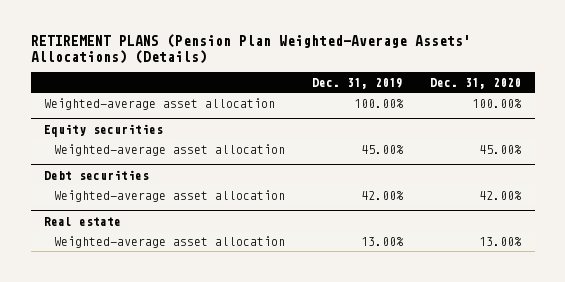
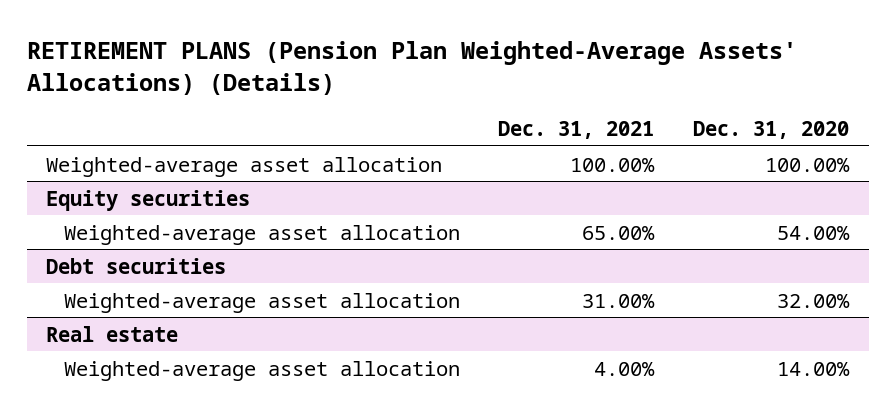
[312,78,404,90] Dec. 31, 2019 -> none
none -> [498,121,655,140] Dec. 31, 2021
[479,144,523,154] 45.00% -> [777,225,851,240] 54.00%
[479,190,523,200] 42.00% -> [777,293,851,308] 32.00%
[479,236,523,246] 13.00% -> [777,361,851,376] 14.00%

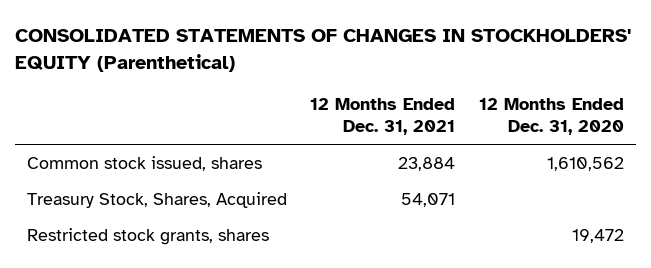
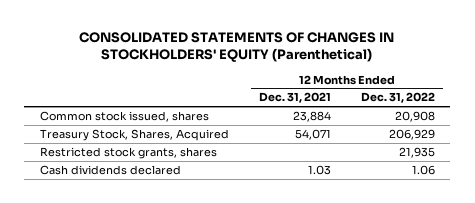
[478,98,624,136] 12 Months Ended Dec. 31, 2020 -> none
none -> [361,92,436,104] Dec. 31, 2022
none -> [39,164,181,175] Cash dividends declared

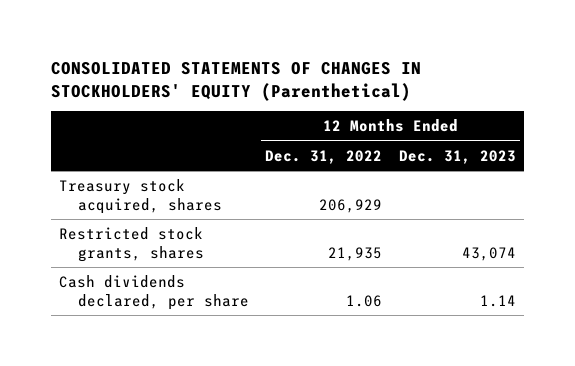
[258,92,331,104] Dec. 31, 2021 -> none
none -> [398,149,516,164] Dec. 31, 2023
[39,110,209,122] Common stock issued, shares -> none
[39,128,229,141] Treasury Stock, Shares, Acquired -> [58,178,223,214] Treasury stock acquired, shares
[39,164,181,175] Cash dividends declared -> [58,274,250,310] Cash dividends declared, per share

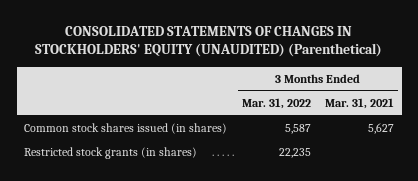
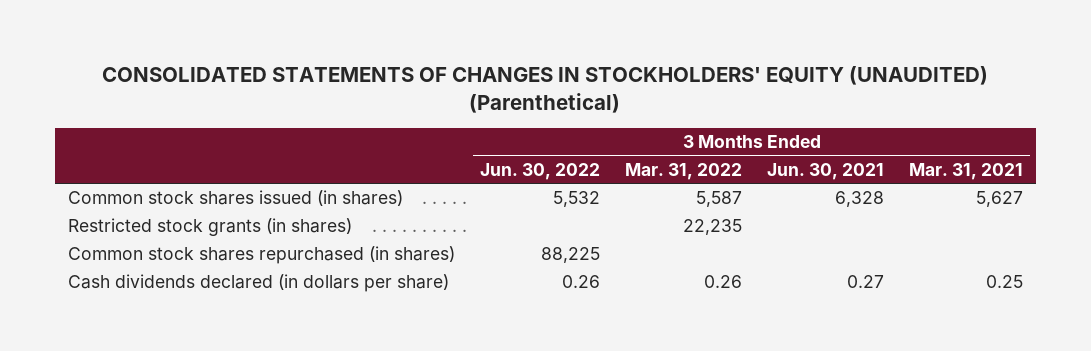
none -> [479,162,600,180] Jun. 30, 2022
none -> [767,162,885,180] Jun. 30, 2021
none -> [67,246,455,265] Common stock shares repurchased (in shares)
none -> [67,274,449,293] Cash dividends declared (in dollars per share)

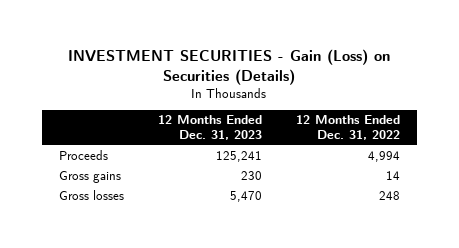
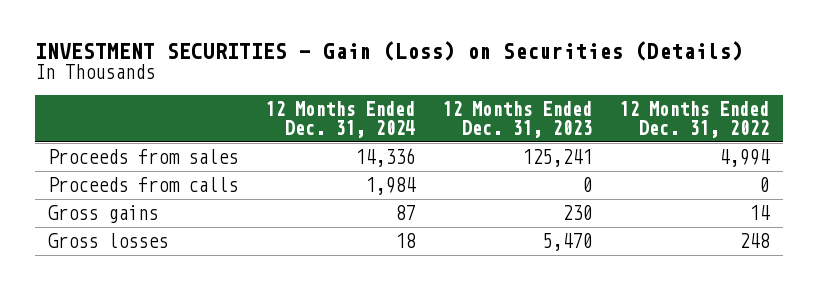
none -> [265,100,416,138] 12 Months Ended Dec. 31, 2024
[58,150,108,161] Proceeds -> [48,149,239,165] Proceeds from sales
none -> [48,177,239,193] Proceeds from calls

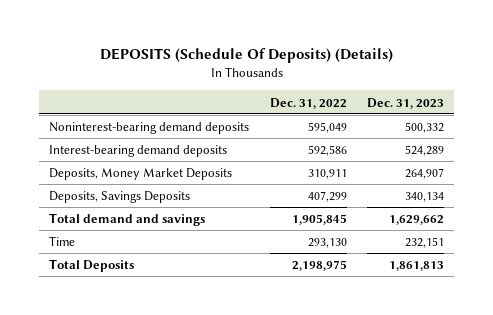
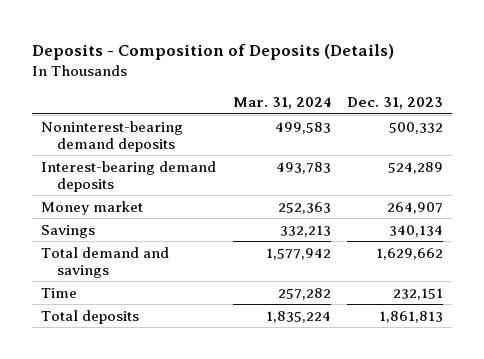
[99,48,393,64] DEPOSITS (Schedule Of Deposits) (Details) -> [32,43,395,60] Deposits - Composition of Deposits (Details)
[269,97,347,109] Dec. 31, 2022 -> none
none -> [232,97,331,110] Mar. 31, 2024
[49,168,233,181] Deposits, Money Market Deposits -> [40,200,143,215] Money market
[49,191,191,204] Deposits, Savings Deposits -> [40,224,95,238] Savings
[49,259,135,273] Total Deposits -> [40,309,139,324] Total deposits

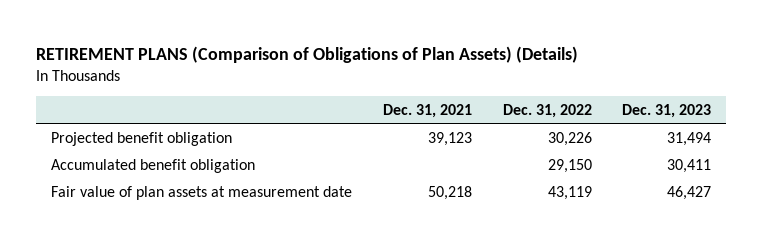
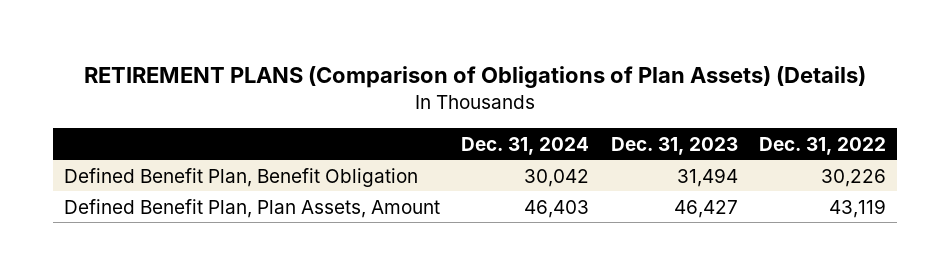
[382,103,472,118] Dec. 31, 2021 -> none
none -> [461,136,590,155] Dec. 31, 2024
[51,158,256,173] Accumulated benefit obligation -> none
[51,131,233,146] Projected benefit obligation -> [63,167,418,187] Defined Benefit Plan, Benefit Obligation
[51,185,353,200] Fair value of plan assets at measurement date -> [63,198,440,218] Defined Benefit Plan, Plan Assets, Amount

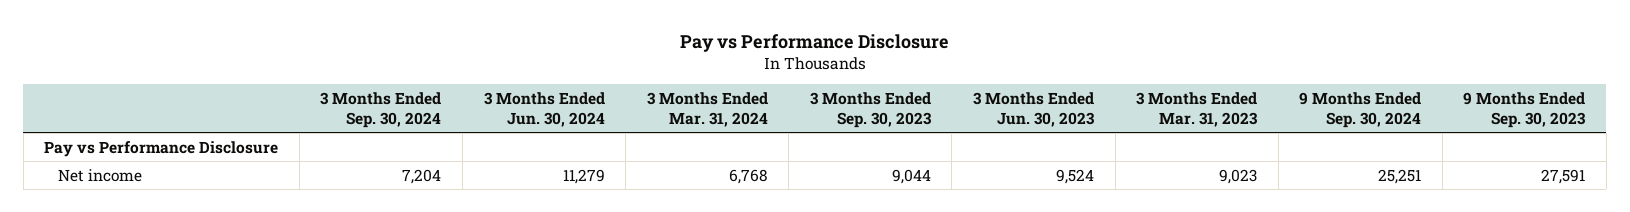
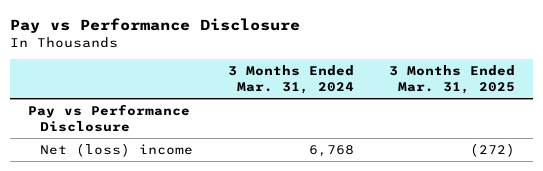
[320,92,442,128] 3 Months Ended Sep. 30, 2024 -> none
[483,92,605,127] 3 Months Ended Jun. 30, 2024 -> none
[809,92,932,128] 3 Months Ended Sep. 30, 2023 -> none
[972,92,1095,127] 3 Months Ended Jun. 30, 2023 -> none
[1136,92,1259,127] 3 Months Ended Mar. 31, 2023 -> none
[1299,92,1422,128] 9 Months Ended Sep. 30, 2024 -> none
[1463,92,1587,128] 9 Months Ended Sep. 30, 2023 -> none
none -> [389,65,516,94] 3 Months Ended Mar. 31, 2025
[57,168,142,182] Net income -> [39,143,193,158] Net (loss) income

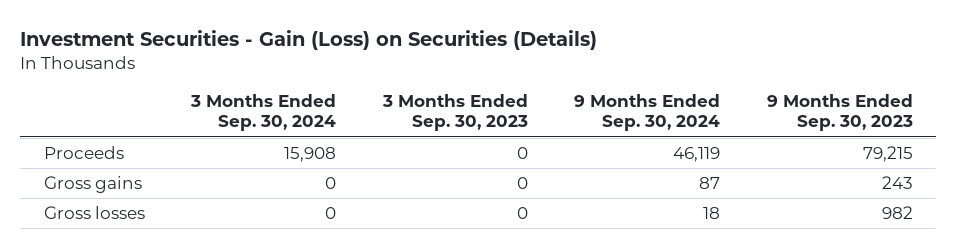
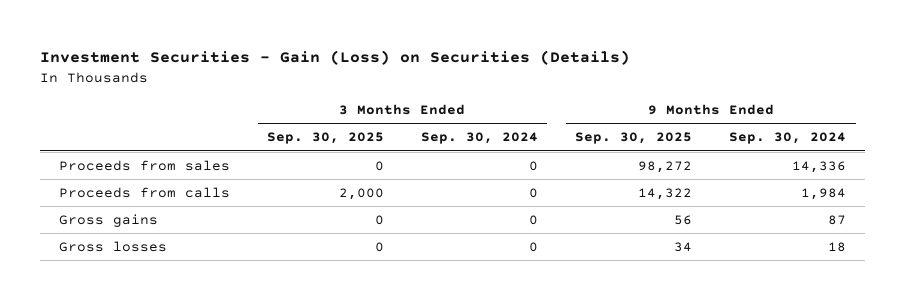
[381,94,528,132] 3 Months Ended Sep. 30, 2023 -> none
[766,94,913,132] 9 Months Ended Sep. 30, 2023 -> none
none -> [266,132,384,145] Sep. 30, 2025
none -> [575,132,693,145] Sep. 30, 2025
[43,146,124,160] Proceeds -> [58,159,230,171] Proceeds from sales
[284,147,337,163] 15,908 -> [528,160,538,171] 0
[673,147,721,163] 46,119 -> [792,160,847,173] 14,336
none -> [58,186,230,198] Proceeds from calls

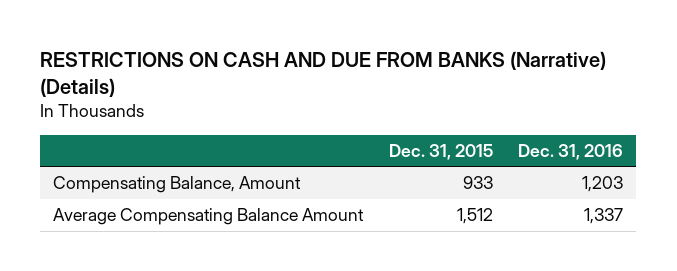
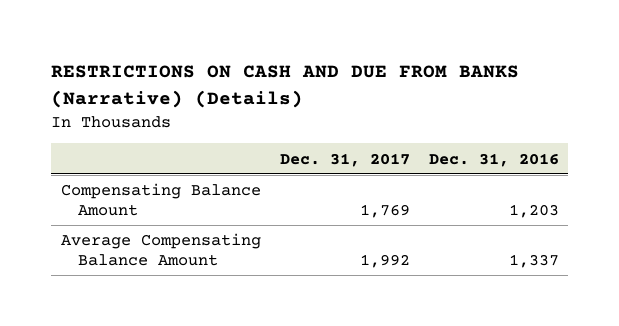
[388,143,493,160] Dec. 31, 2015 -> none
none -> [279,152,410,167] Dec. 31, 2017
[53,176,302,194] Compensating Balance, Amount -> [60,183,261,216] Compensating Balance Amount

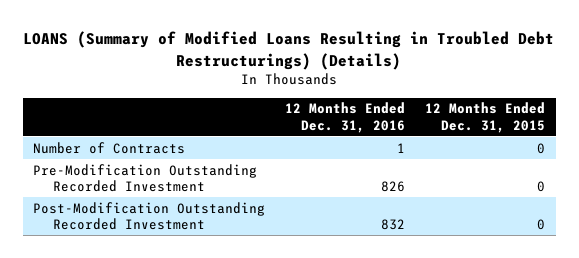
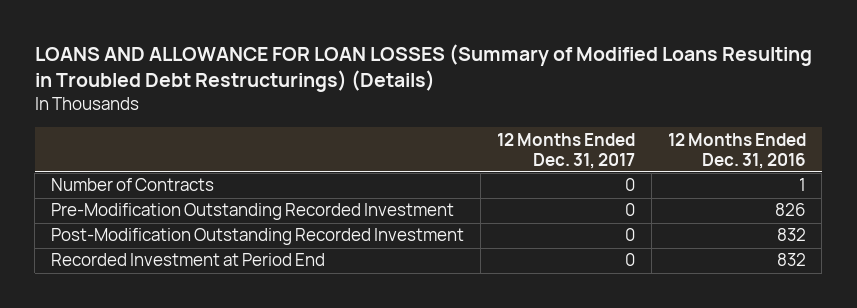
[23,31,555,70] LOANS (Summary of Modified Loans Resulting in Troubled Debt Restructurings) (Details) -> [34,44,812,93] LOANS AND ALLOWANCE FOR LOAN LOSSES (Summary of Modified Loans Resulting in Troubled Debt Restructurings) (Details)
[425,102,546,133] 12 Months Ended Dec. 31, 2015 -> none
none -> [496,132,635,169] 12 Months Ended Dec. 31, 2017
none -> [51,253,326,267] Recorded Investment at Period End

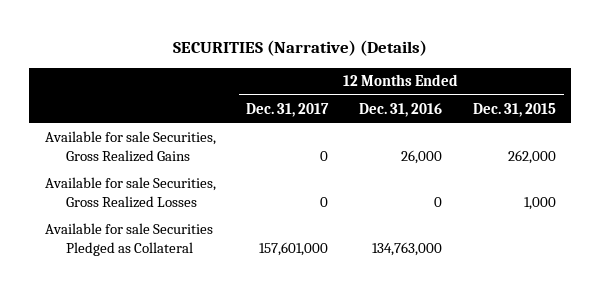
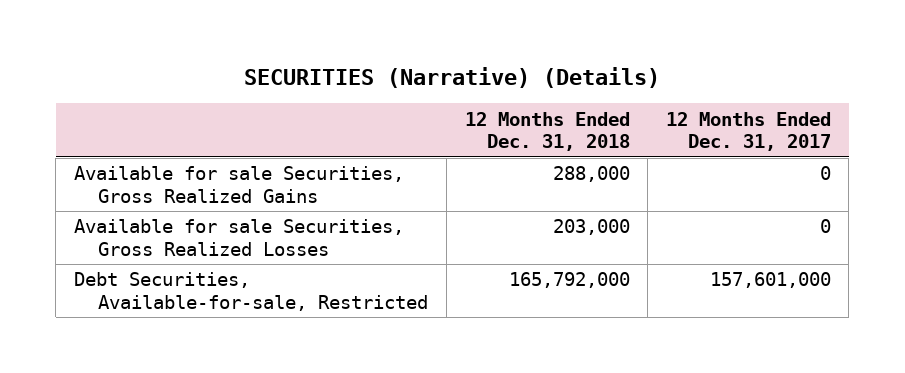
[359,102,443,117] Dec. 31, 2016 -> none
[472,102,556,117] Dec. 31, 2015 -> none
none -> [464,111,630,151] 12 Months Ended Dec. 31, 2018
[44,222,213,256] Available for sale Securities Pledged as Collateral -> [73,272,429,311] Debt Securities, Available-for-sale, Restricted

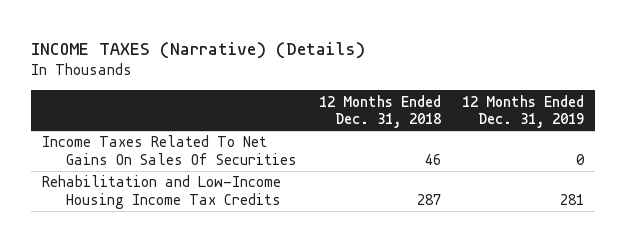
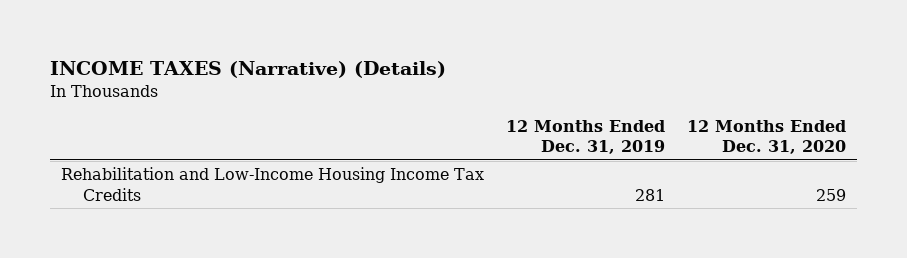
[318,94,441,129] 12 Months Ended Dec. 31, 2018 -> none
none -> [687,119,847,155] 12 Months Ended Dec. 31, 2020
[42,135,297,165] Income Taxes Related To Net Gains On Sales Of Securities -> none

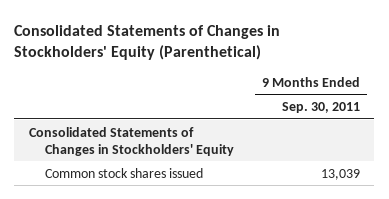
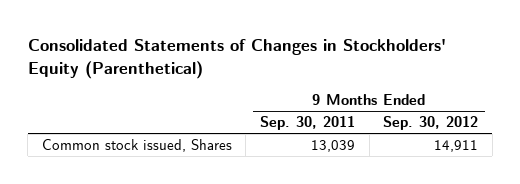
none -> [383,116,479,131] Sep. 30, 2012
[28,126,234,156] Consolidated Statements of Changes in Stockholders' Equity -> none
[44,167,203,178] Common stock shares issued -> [41,139,232,153] Common stock issued, Shares

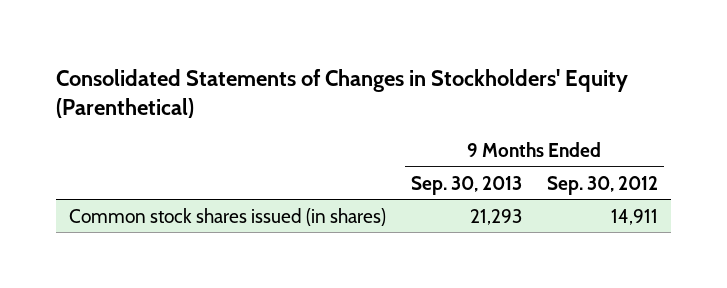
[260,116,356,131] Sep. 30, 2011 -> none
none -> [410,175,522,195] Sep. 30, 2013
[41,139,232,153] Common stock issued, Shares -> [68,207,386,226] Common stock shares issued (in shares)

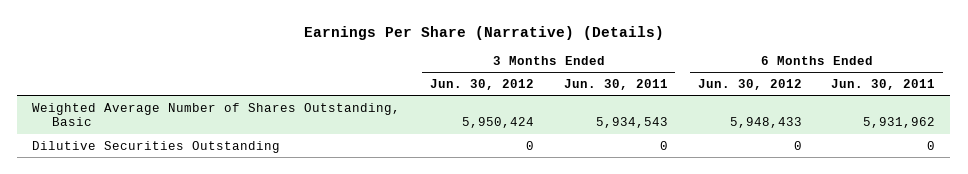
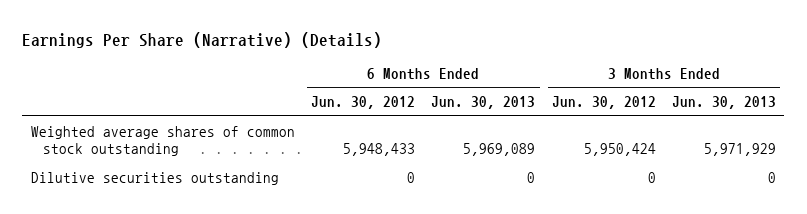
[563,78,668,90] Jun. 30, 2011 -> none
[831,78,936,90] Jun. 30, 2011 -> none
none -> [431,96,536,110] Jun. 30, 2013
none -> [672,96,777,110] Jun. 30, 2013
[32,102,401,127] Weighted Average Number of Shares Outstanding, Basic -> [30,125,295,157] Weighted average shares of common stock outstanding
[32,140,281,153] Dilutive Securities Outstanding -> [30,171,279,185] Dilutive securities outstanding

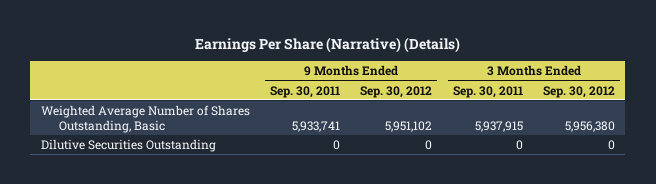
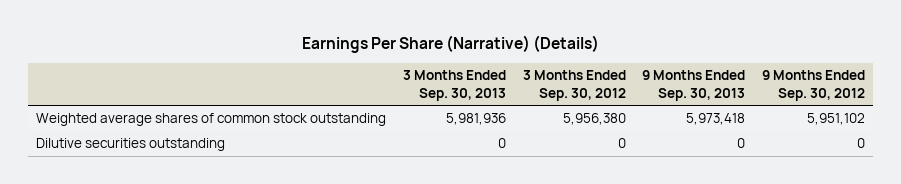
[269,85,340,98] Sep. 30, 2011 -> none
[452,85,523,98] Sep. 30, 2011 -> none
none -> [402,69,506,101] 3 Months Ended Sep. 30, 2013
none -> [642,69,746,101] 9 Months Ended Sep. 30, 2013
[40,105,250,133] Weighted Average Number of Shares Outstanding, Basic -> [36,113,387,127] Weighted average shares of common stock outstanding
[40,139,216,153] Dilutive Securities Outstanding -> [36,138,226,152] Dilutive securities outstanding

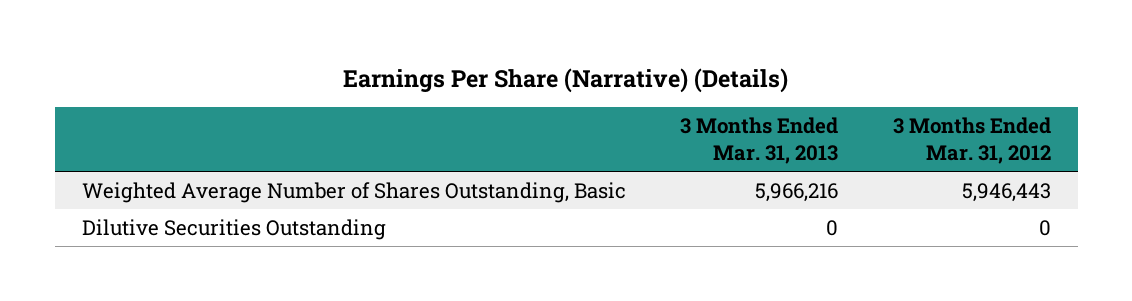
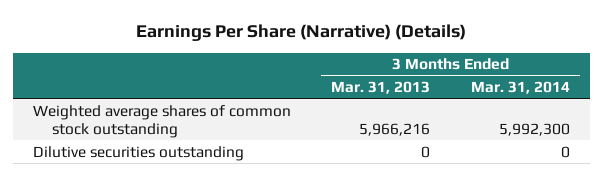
[892,117,1051,164] 3 Months Ended Mar. 31, 2012 -> none
none -> [470,81,570,95] Mar. 31, 2014
[81,182,626,204] Weighted Average Number of Shares Outstanding, Basic -> [32,104,291,138] Weighted average shares of common stock outstanding
[81,219,386,241] Dilutive Securities Outstanding -> [32,145,244,161] Dilutive securities outstanding

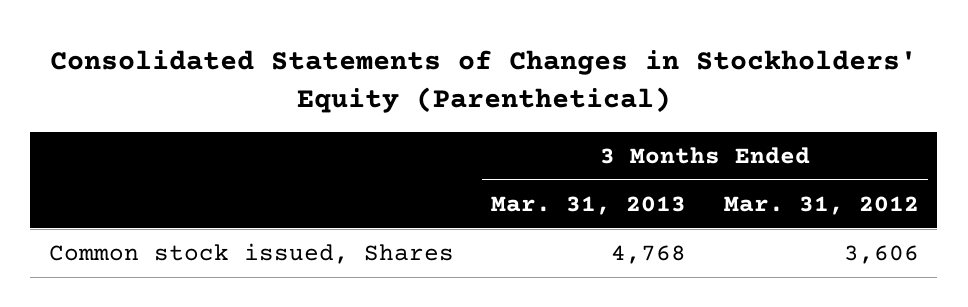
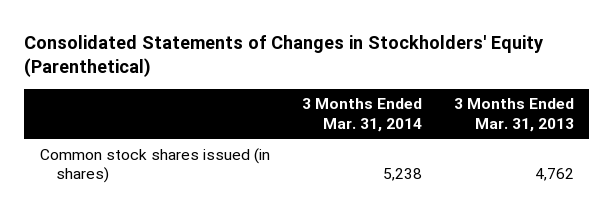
[723,195,919,215] Mar. 31, 2012 -> none
none -> [301,98,422,132] 3 Months Ended Mar. 31, 2014
[48,243,454,265] Common stock issued, Shares -> [40,147,271,184] Common stock shares issued (in shares)
[611,245,687,265] 4,768 -> [534,168,574,182] 4,762

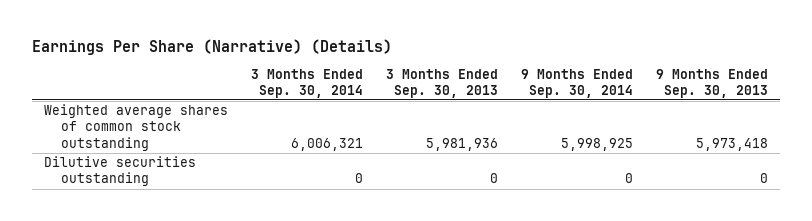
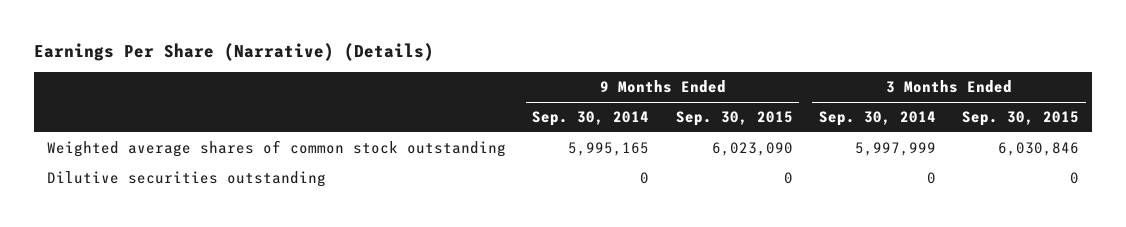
[386,68,499,98] 3 Months Ended Sep. 30, 2013 -> none
[656,68,769,98] 9 Months Ended Sep. 30, 2013 -> none
none -> [675,111,793,127] Sep. 30, 2015
none -> [962,111,1080,127] Sep. 30, 2015
[290,137,363,151] 6,006,321 -> [854,142,936,157] 5,997,999
[561,137,634,151] 5,998,925 -> [568,142,650,157] 5,995,165

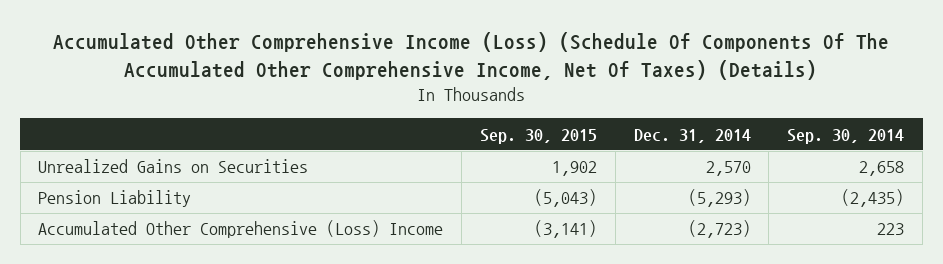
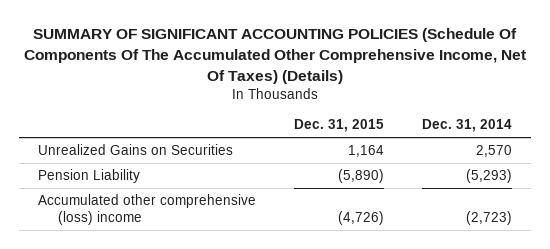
[53,32,890,80] Accumulated Other Comprehensive Income (Loss) (Schedule Of Components Of The Accumulated Other Comprehensive Income, Net Of Taxes) (Details) -> [23,28,526,84] SUMMARY OF SIGNIFICANT ACCOUNTING POLICIES (Schedule Of Components Of The Accumulated Other Comprehensive Income, Net Of Taxes) (Details)
[480,128,598,144] Sep. 30, 2015 -> none
[787,128,905,144] Sep. 30, 2014 -> none
none -> [293,119,384,133] Dec. 31, 2015
[38,220,444,239] Accumulated Other Comprehensive (Loss) Income -> [37,194,256,225] Accumulated other comprehensive (loss) income

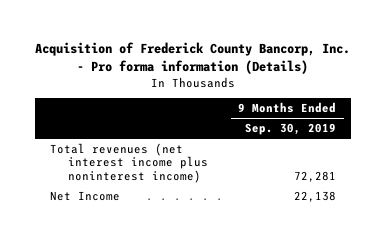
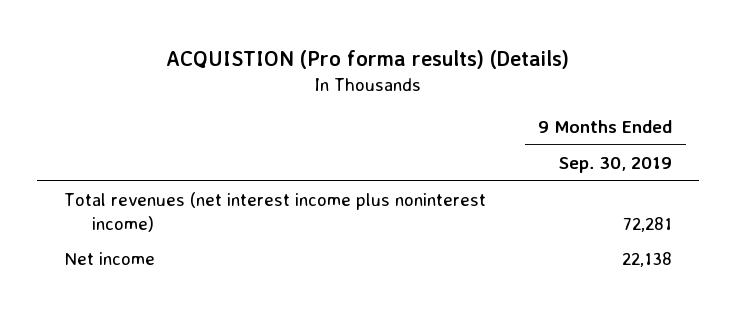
[35,42,351,75] Acquisition of Frederick County Bancorp, Inc. - Pro forma information (Details) -> [165,49,569,69] ACQUISTION (Pro forma results) (Details)
[50,191,121,202] Net Income -> [63,252,155,266] Net income

